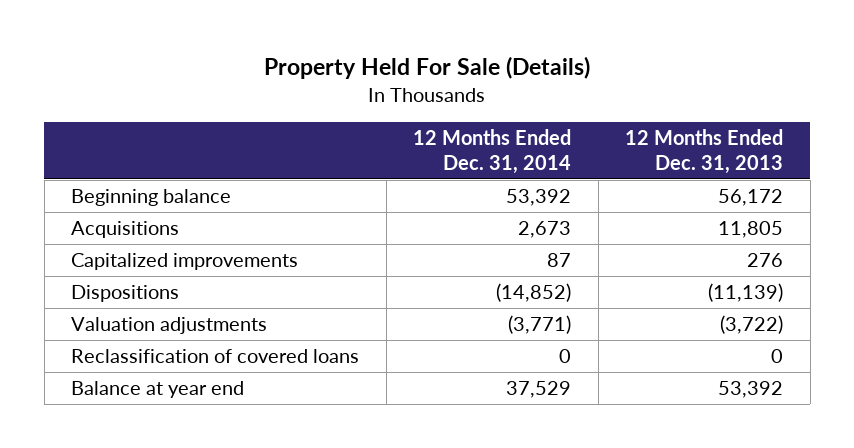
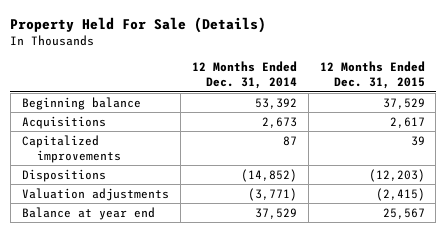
[625,128,784,175] 12 Months Ended Dec. 31, 2013 -> none
none -> [319,60,425,90] 12 Months Ended Dec. 31, 2015
[71,348,360,363] Reclassification of covered loans -> none

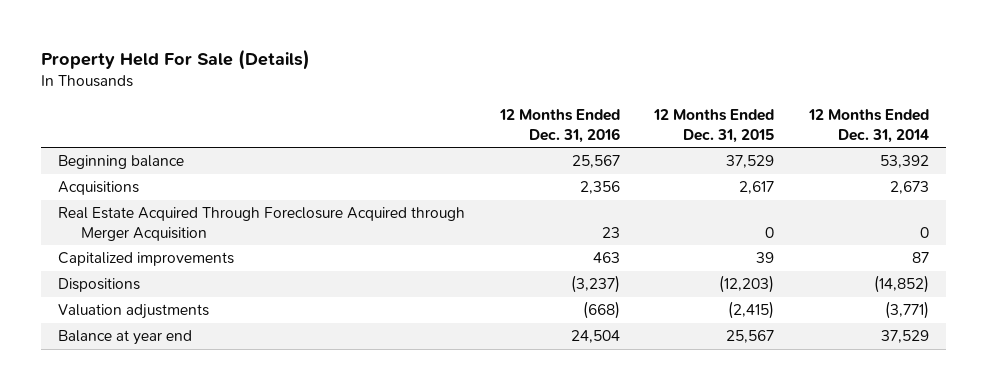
none -> [498,109,620,143] 12 Months Ended Dec. 31, 2016
none -> [58,207,466,241] Real Estate Acquired Through Foreclosure Acquired through Merger Acquisition

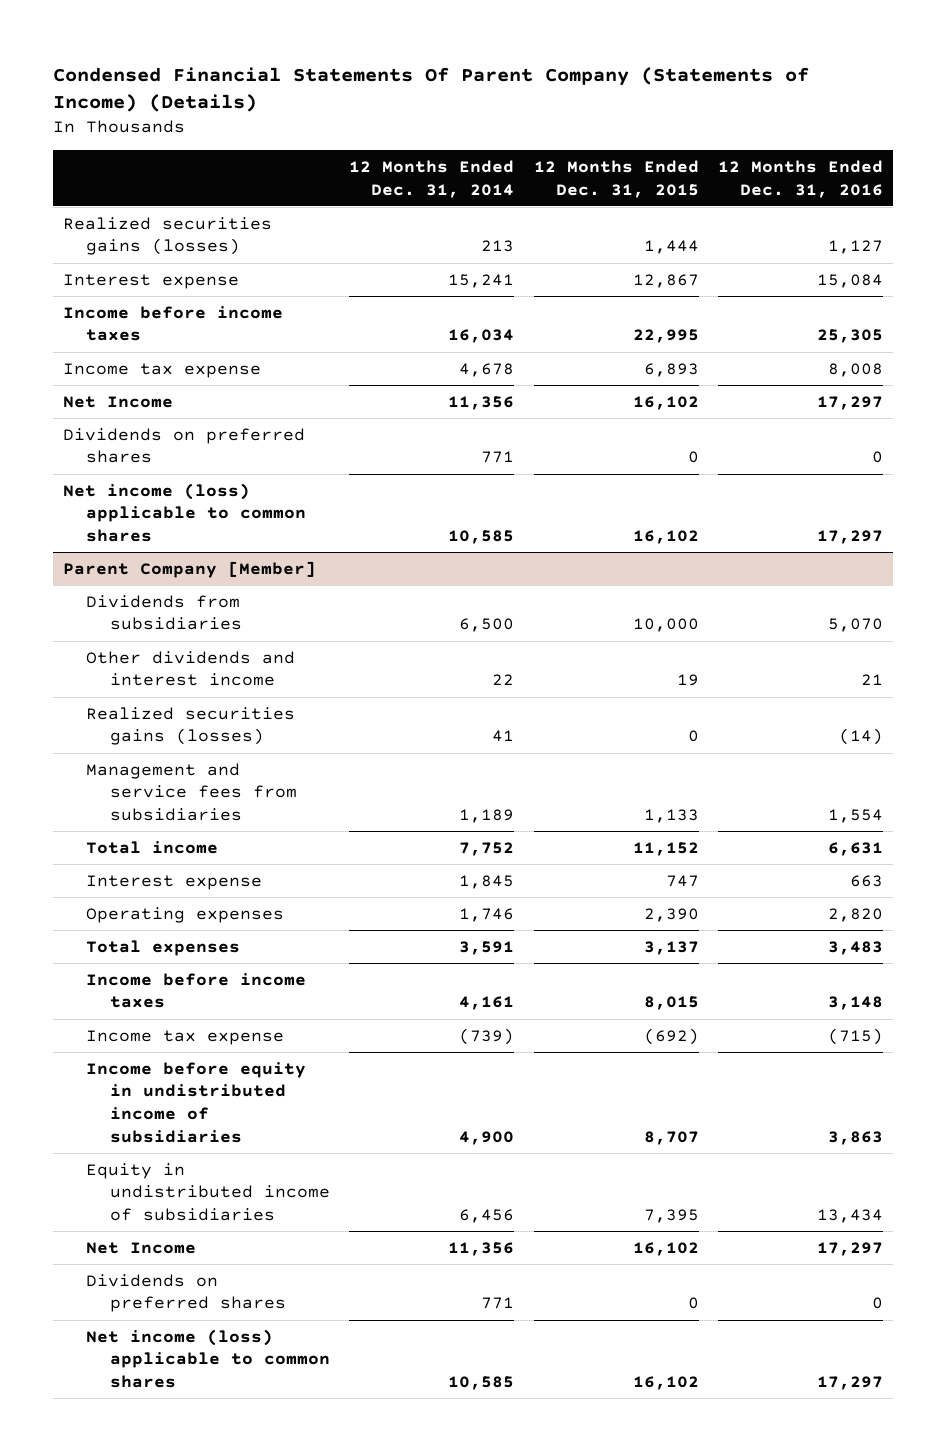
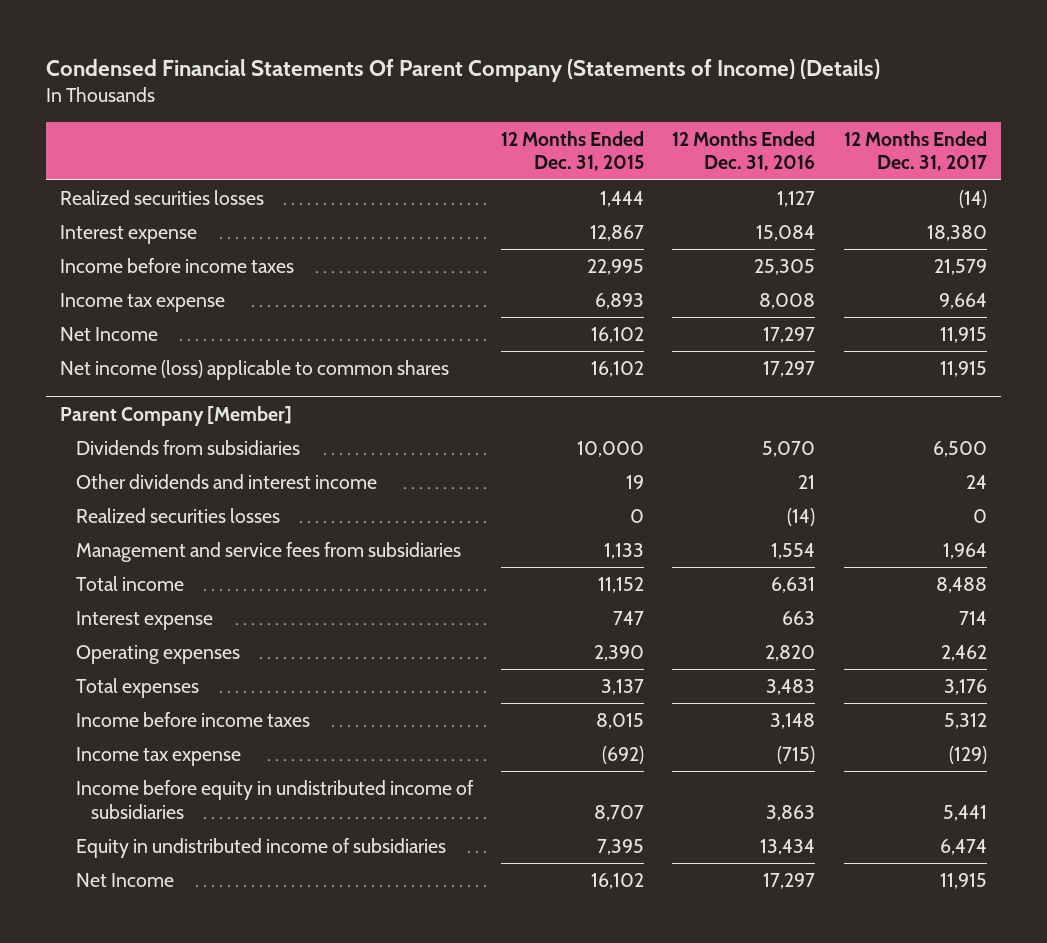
[349,159,515,198] 12 Months Ended Dec. 31, 2014 -> none
none -> [843,130,987,172] 12 Months Ended Dec. 31, 2017
[62,216,272,256] Realized securities gains (losses) -> [60,189,265,205] Realized securities losses
[62,427,305,464] Dividends on preferred shares -> none
[86,706,296,746] Realized securities gains (losses) -> [75,507,280,523] Realized securities losses
[86,1273,286,1313] Dividends on preferred shares -> none
[86,1328,330,1389] Net income (loss) applicable to common shares -> none

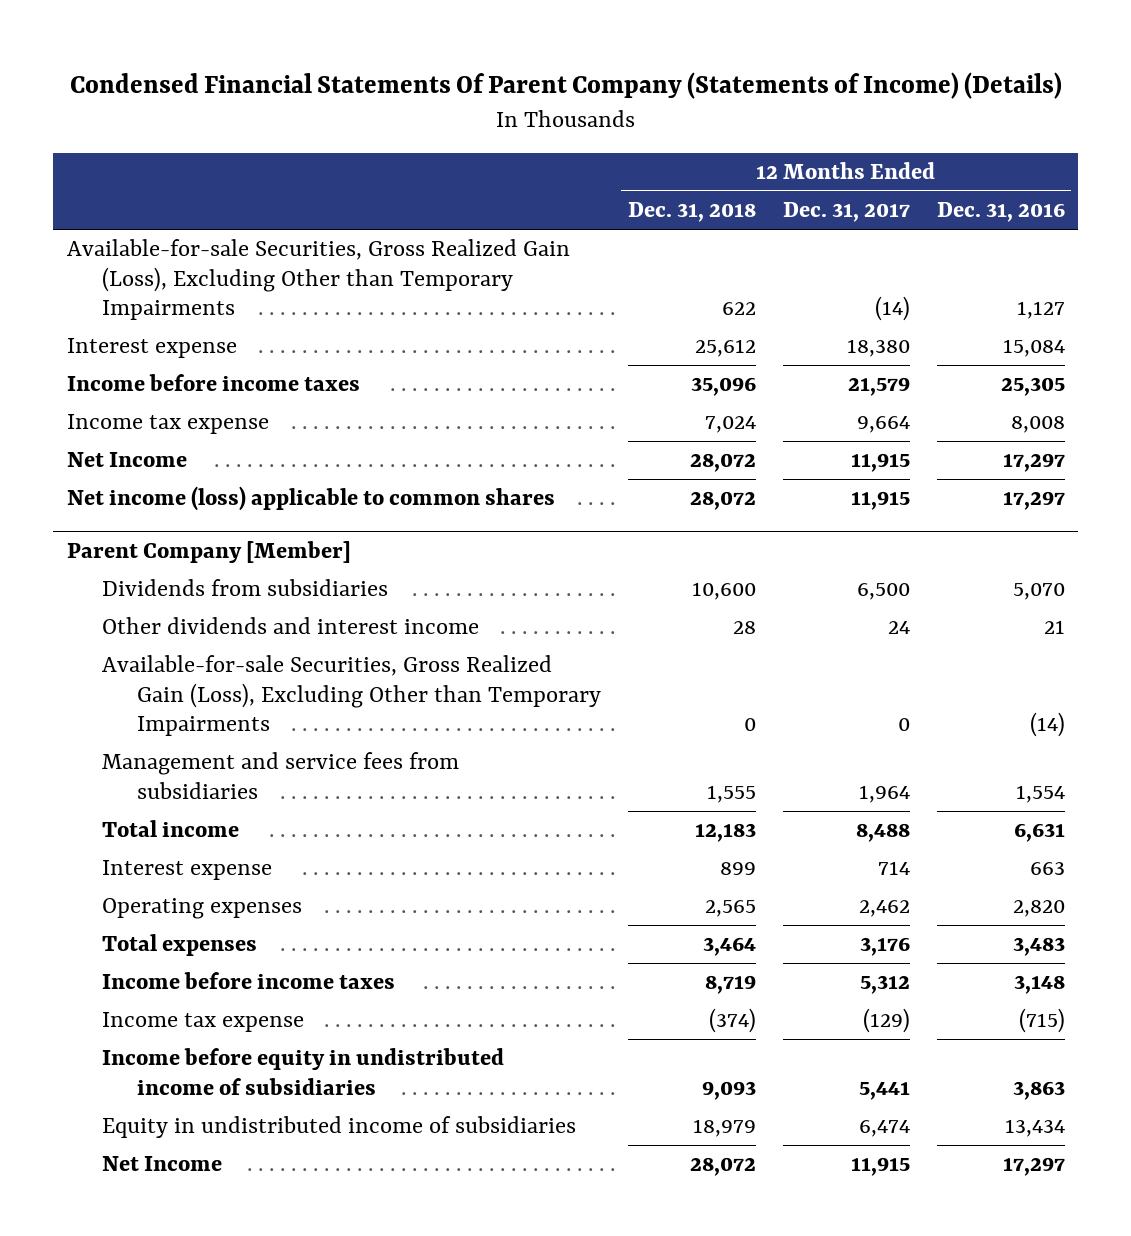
[500,130,644,172] 12 Months Ended Dec. 31, 2015 -> none
none -> [628,202,757,223] Dec. 31, 2018
[60,189,265,205] Realized securities losses -> [66,239,570,321] Available-for-sale Securities, Gross Realized Gain (Loss), Excluding Other than Temporary Impairments
[75,507,280,523] Realized securities losses -> [102,655,602,737] Available-for-sale Securities, Gross Realized Gain (Loss), Excluding Other than Temporary Impairments

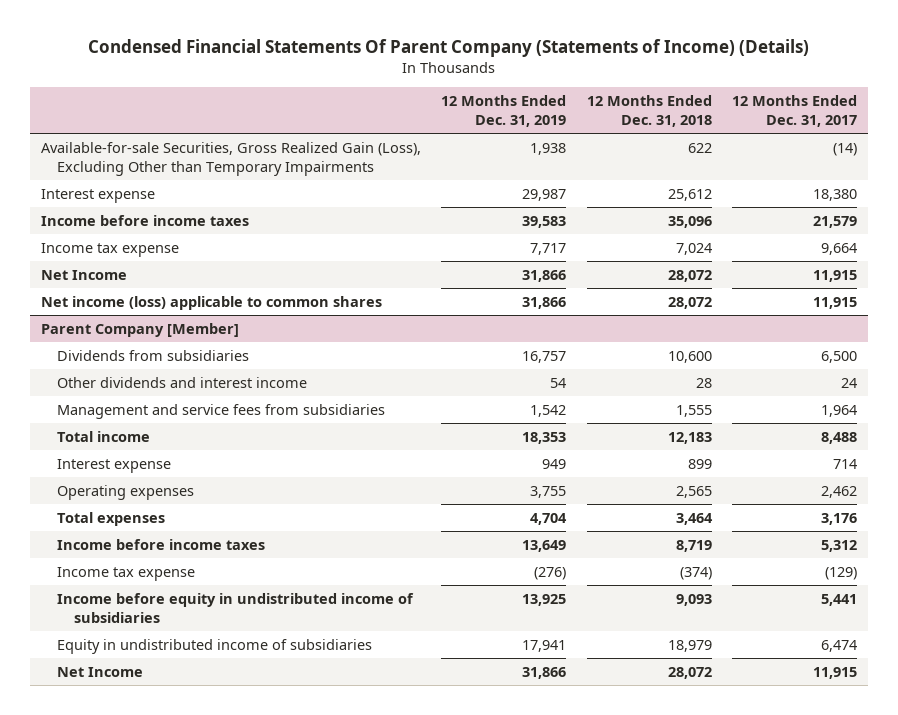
[936,202,1065,223] Dec. 31, 2016 -> none
none -> [441,95,567,128] 12 Months Ended Dec. 31, 2019
[102,655,602,737] Available-for-sale Securities, Gross Realized Gain (Loss), Excluding Other than Temporary Impairments -> none

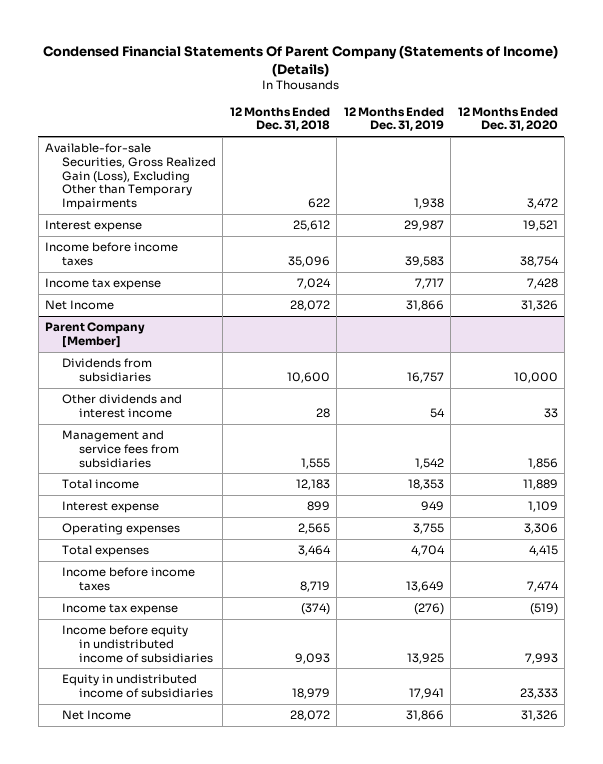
[732,95,858,128] 12 Months Ended Dec. 31, 2017 -> none
none -> [457,106,558,132] 12 Months Ended Dec. 31, 2020
[40,295,382,310] Net income (loss) applicable to common shares -> none

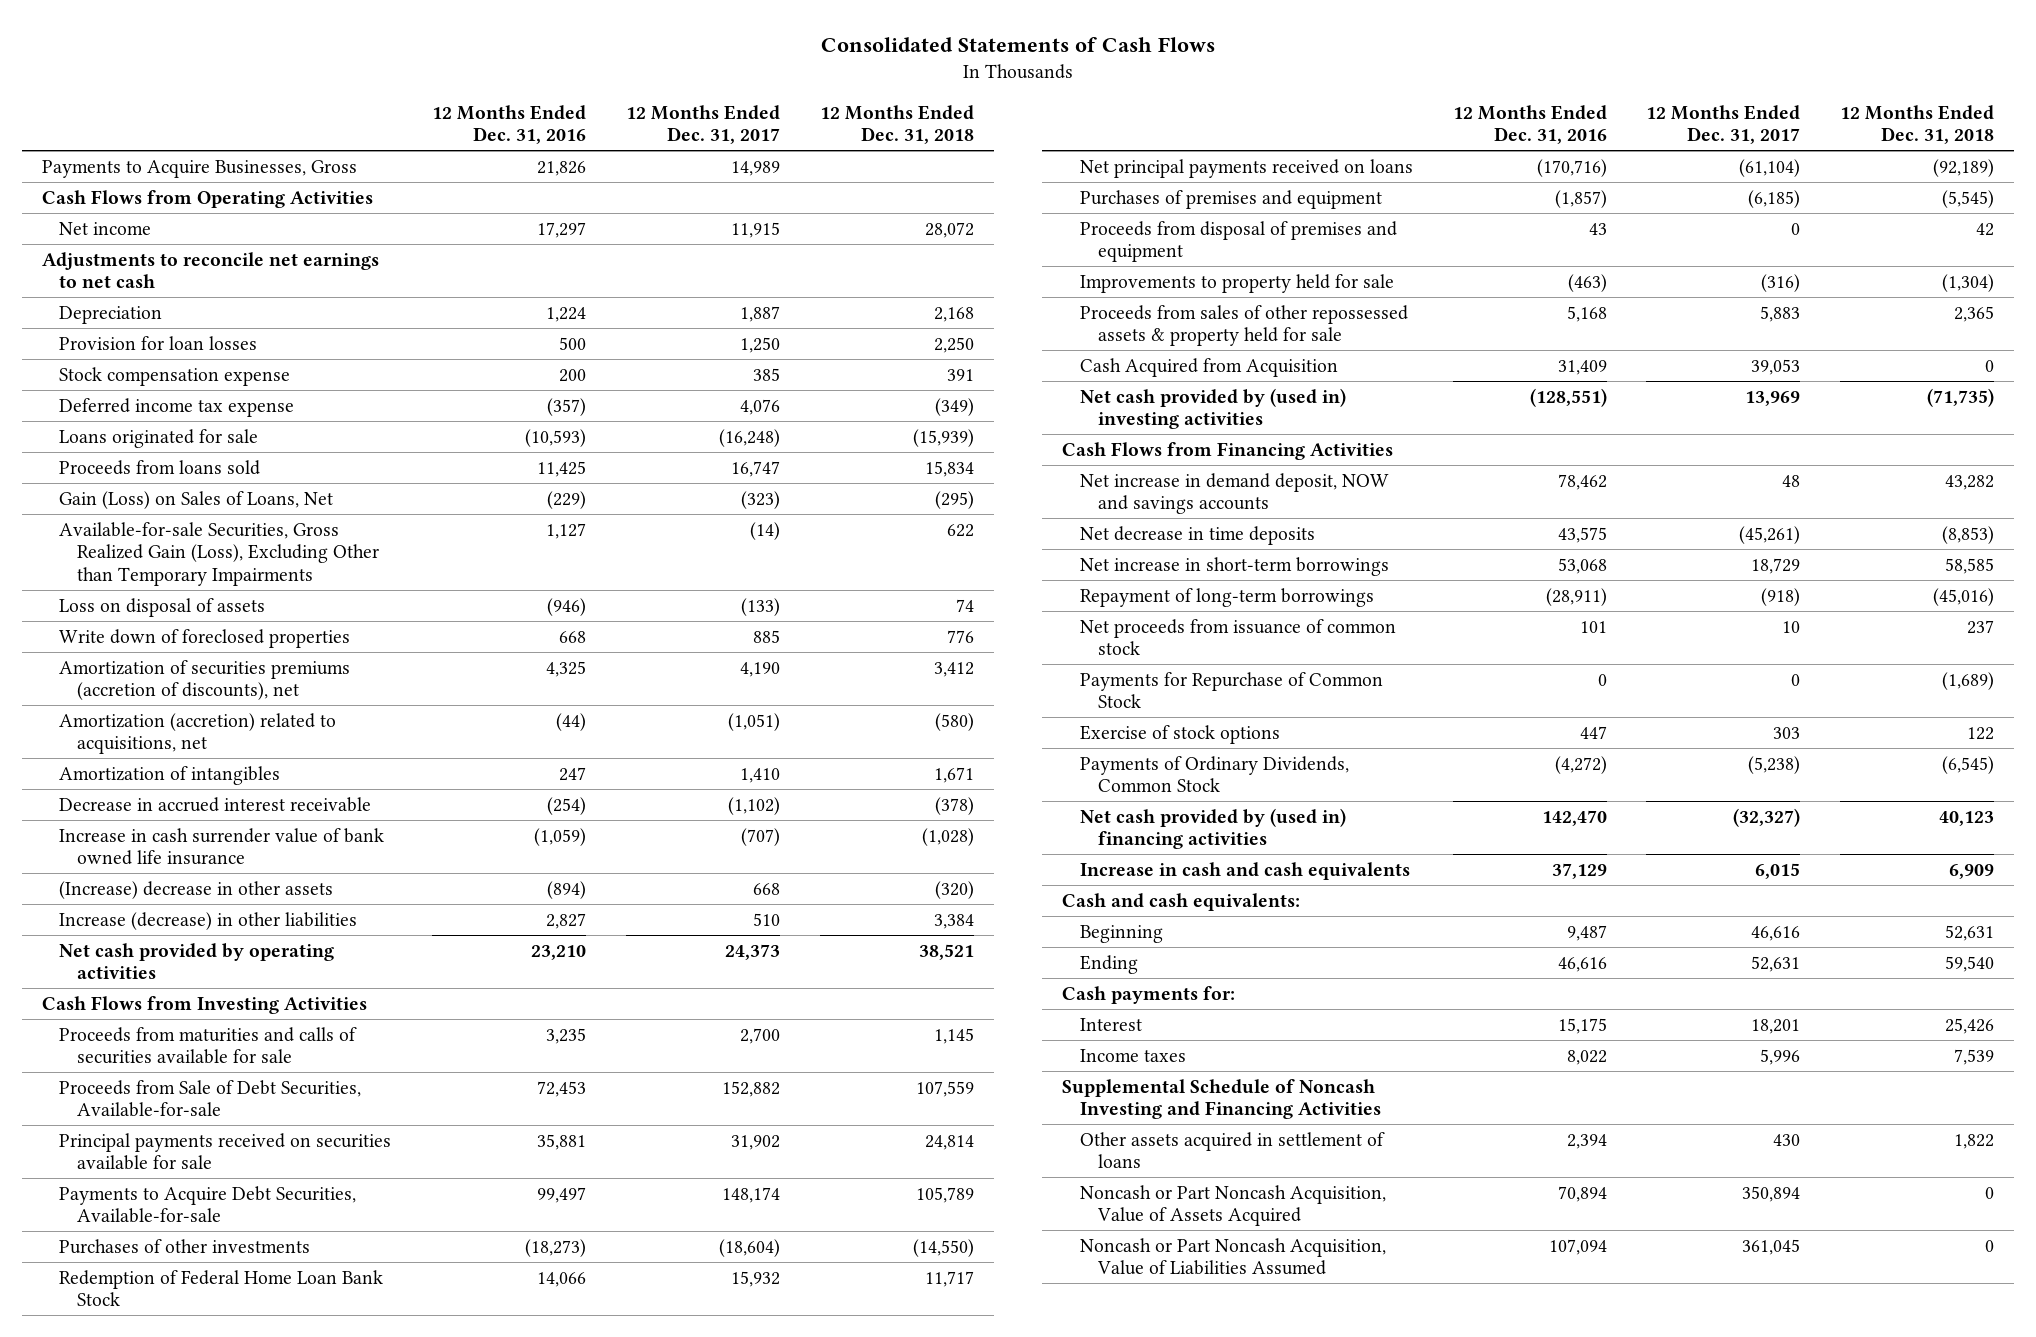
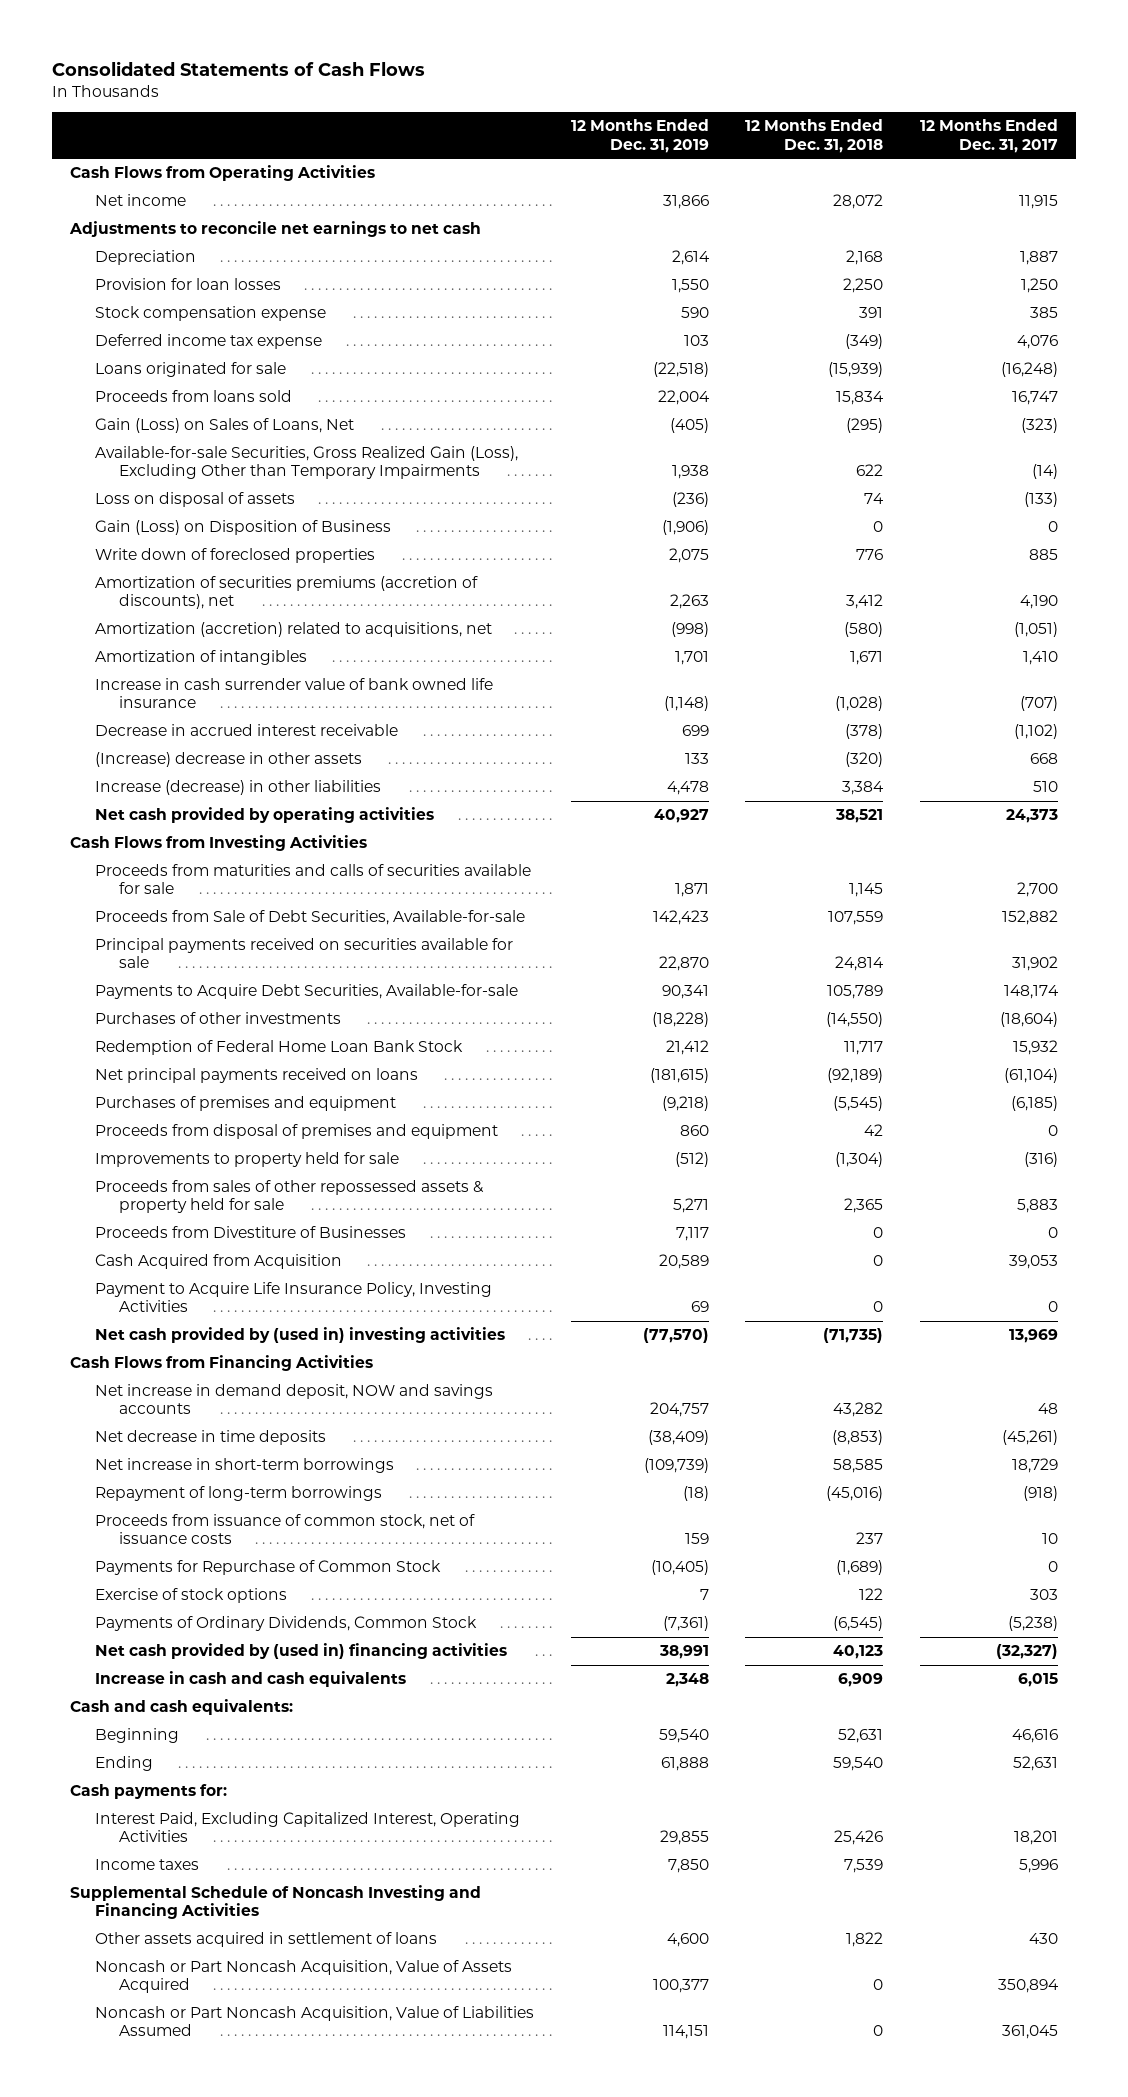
[432,104,587,144] 12 Months Ended Dec. 31, 2016 -> none
none -> [570,119,709,153] 12 Months Ended Dec. 31, 2019
[41,159,357,178] Payments to Acquire Businesses, Gross -> none
none -> [94,520,391,536] Gain (Loss) on Disposition of Business
[59,796,372,812] Decrease in accrued interest receivable -> [94,724,398,737] Decrease in accrued interest receivable
none -> [94,1226,406,1239] Proceeds from Divestiture of Businesses
none -> [94,1282,492,1313] Payment to Acquire Life Insurance Policy, Investing Activities
[1079,618,1396,656] Net proceeds from issuance of common stock -> [94,1514,475,1545] Proceeds from issuance of common stock, net of issuance costs
[1079,1017,1142,1031] Interest -> [94,1812,520,1843] Interest Paid, Excluding Capitalized Interest, Operating Activities

